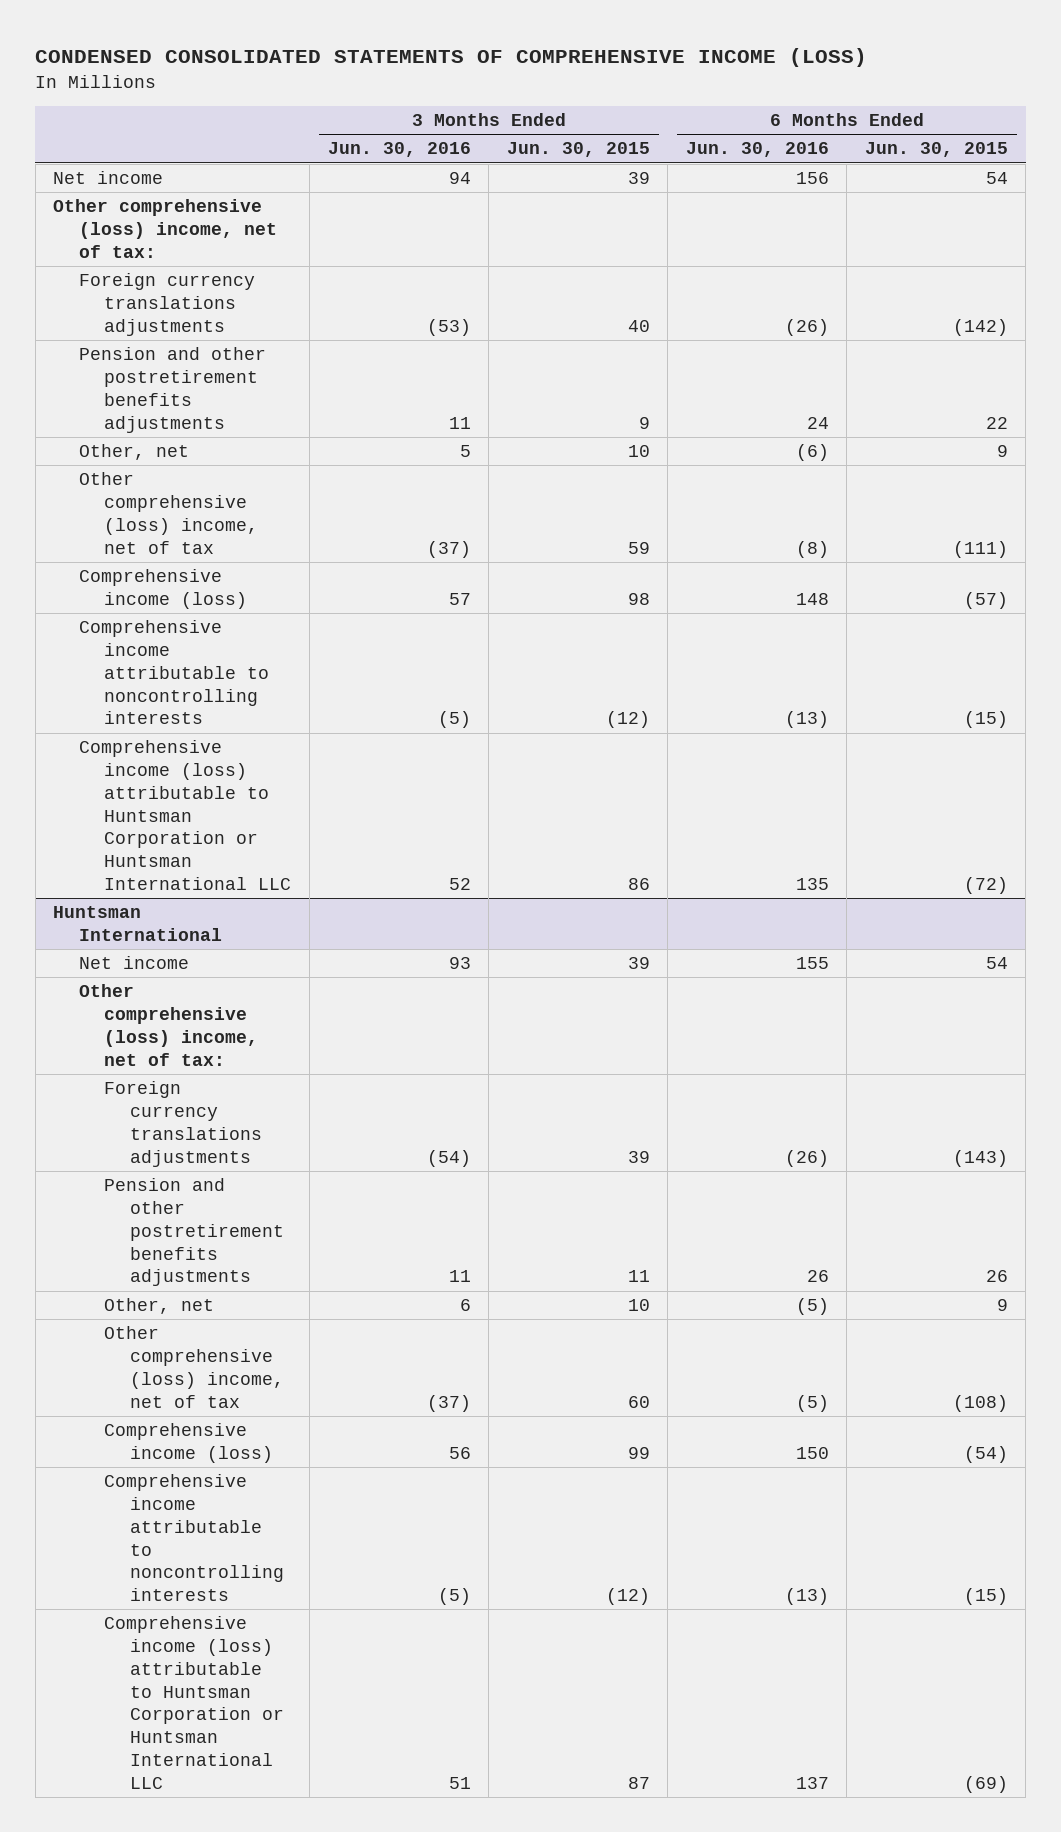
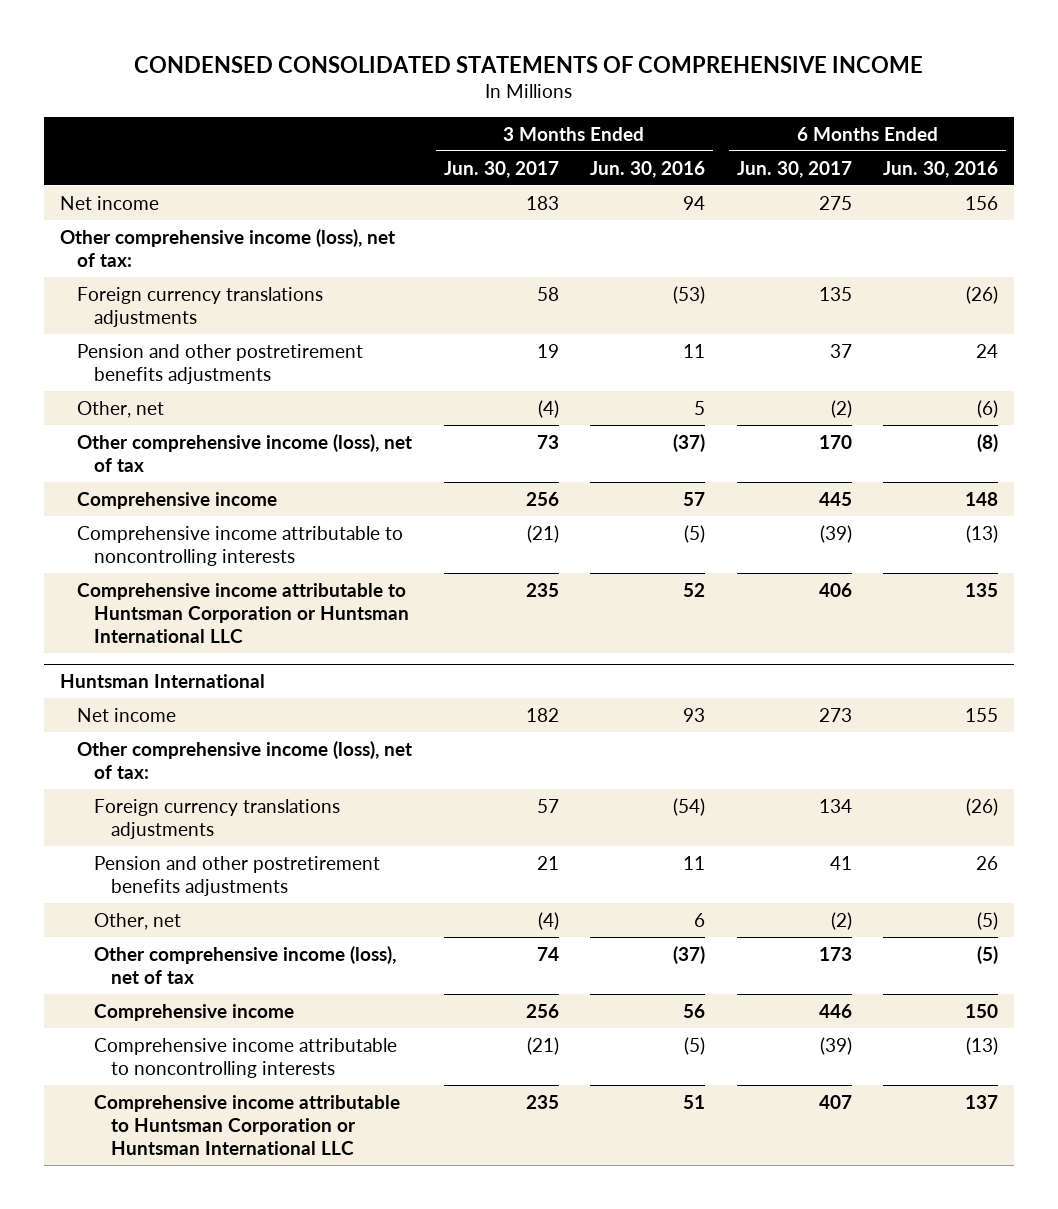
[35,48,868,68] CONDENSED CONSOLIDATED STATEMENTS OF COMPREHENSIVE INCOME (LOSS) -> [134,56,924,74] CONDENSED CONSOLIDATED STATEMENTS OF COMPREHENSIVE INCOME
[506,142,650,158] Jun. 30, 2015 -> none
[864,142,1008,158] Jun. 30, 2015 -> none
none -> [443,160,559,178] Jun. 30, 2017
none -> [736,160,852,178] Jun. 30, 2017
[53,199,277,258] Other comprehensive (loss) income, net of tax: -> [60,228,396,267] Other comprehensive income (loss), net of tax:
[78,472,259,554] Other comprehensive (loss) income, net of tax -> [76,433,412,472] Other comprehensive income (loss), net of tax
[78,569,248,609] Comprehensive income (loss) -> [76,491,277,509] Comprehensive income
[78,740,292,891] Comprehensive income (loss) attributable to Huntsman Corporation or Huntsman International LLC -> [76,582,409,643] Comprehensive income attributable to Huntsman Corporation or Huntsman International LLC
[78,984,259,1066] Other comprehensive (loss) income, net of tax: -> [76,740,412,779] Other comprehensive income (loss), net of tax:
[104,1326,285,1408] Other comprehensive (loss) income, net of tax -> [93,945,396,984] Other comprehensive income (loss), net of tax
[104,1423,274,1463] Comprehensive income (loss) -> [93,1003,294,1021] Comprehensive income
[104,1616,285,1789] Comprehensive income (loss) attributable to Huntsman Corporation or Huntsman International LLC -> [93,1094,400,1155] Comprehensive income attributable to Huntsman Corporation or Huntsman International LLC

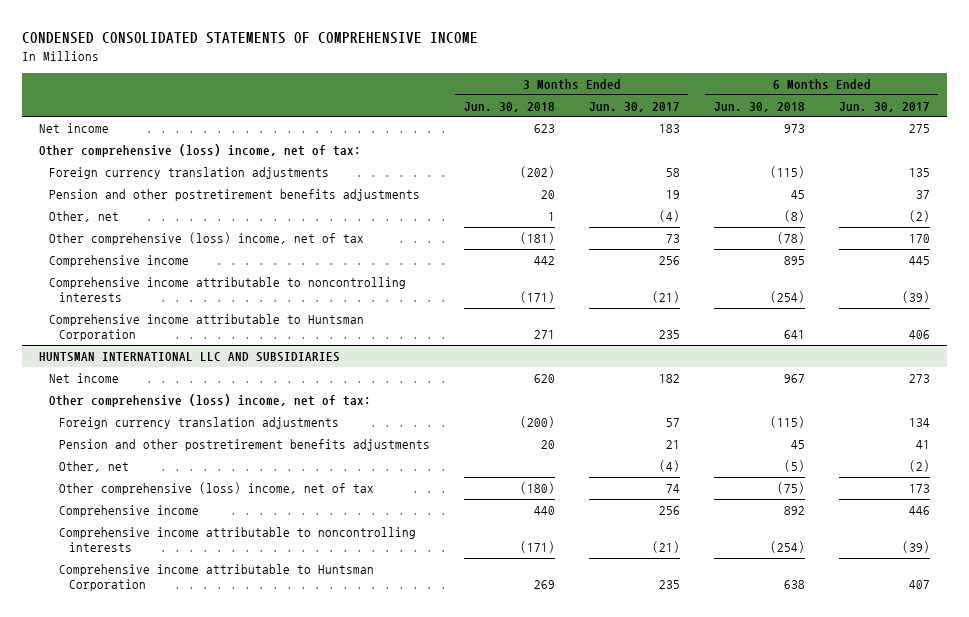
[590,160,706,178] Jun. 30, 2016 -> none
[883,160,999,178] Jun. 30, 2016 -> none
none -> [463,101,555,112] Jun. 30, 2018
none -> [713,101,805,112] Jun. 30, 2018
[60,228,396,267] Other comprehensive income (loss), net of tax: -> [39,143,362,157] Other comprehensive (loss) income, net of tax:
[76,286,323,327] Foreign currency translations adjustments -> [48,166,329,179] Foreign currency translation adjustments
[76,433,412,472] Other comprehensive income (loss), net of tax -> [48,231,364,245] Other comprehensive (loss) income, net of tax
[60,674,266,689] Huntsman International -> none
[76,582,409,643] Comprehensive income attributable to Huntsman Corporation or Huntsman International LLC -> [48,313,364,341] Comprehensive income attributable to Huntsman Corporation
none -> [39,351,341,362] HUNTSMAN INTERNATIONAL LLC AND SUBSIDIARIES
[76,740,412,779] Other comprehensive income (loss), net of tax: -> [48,393,371,407] Other comprehensive (loss) income, net of tax:
[93,798,340,839] Foreign currency translations adjustments -> [58,416,339,429] Foreign currency translation adjustments
[93,945,396,984] Other comprehensive income (loss), net of tax -> [58,481,374,495] Other comprehensive (loss) income, net of tax
[93,1094,400,1155] Comprehensive income attributable to Huntsman Corporation or Huntsman International LLC -> [58,563,374,591] Comprehensive income attributable to Huntsman Corporation

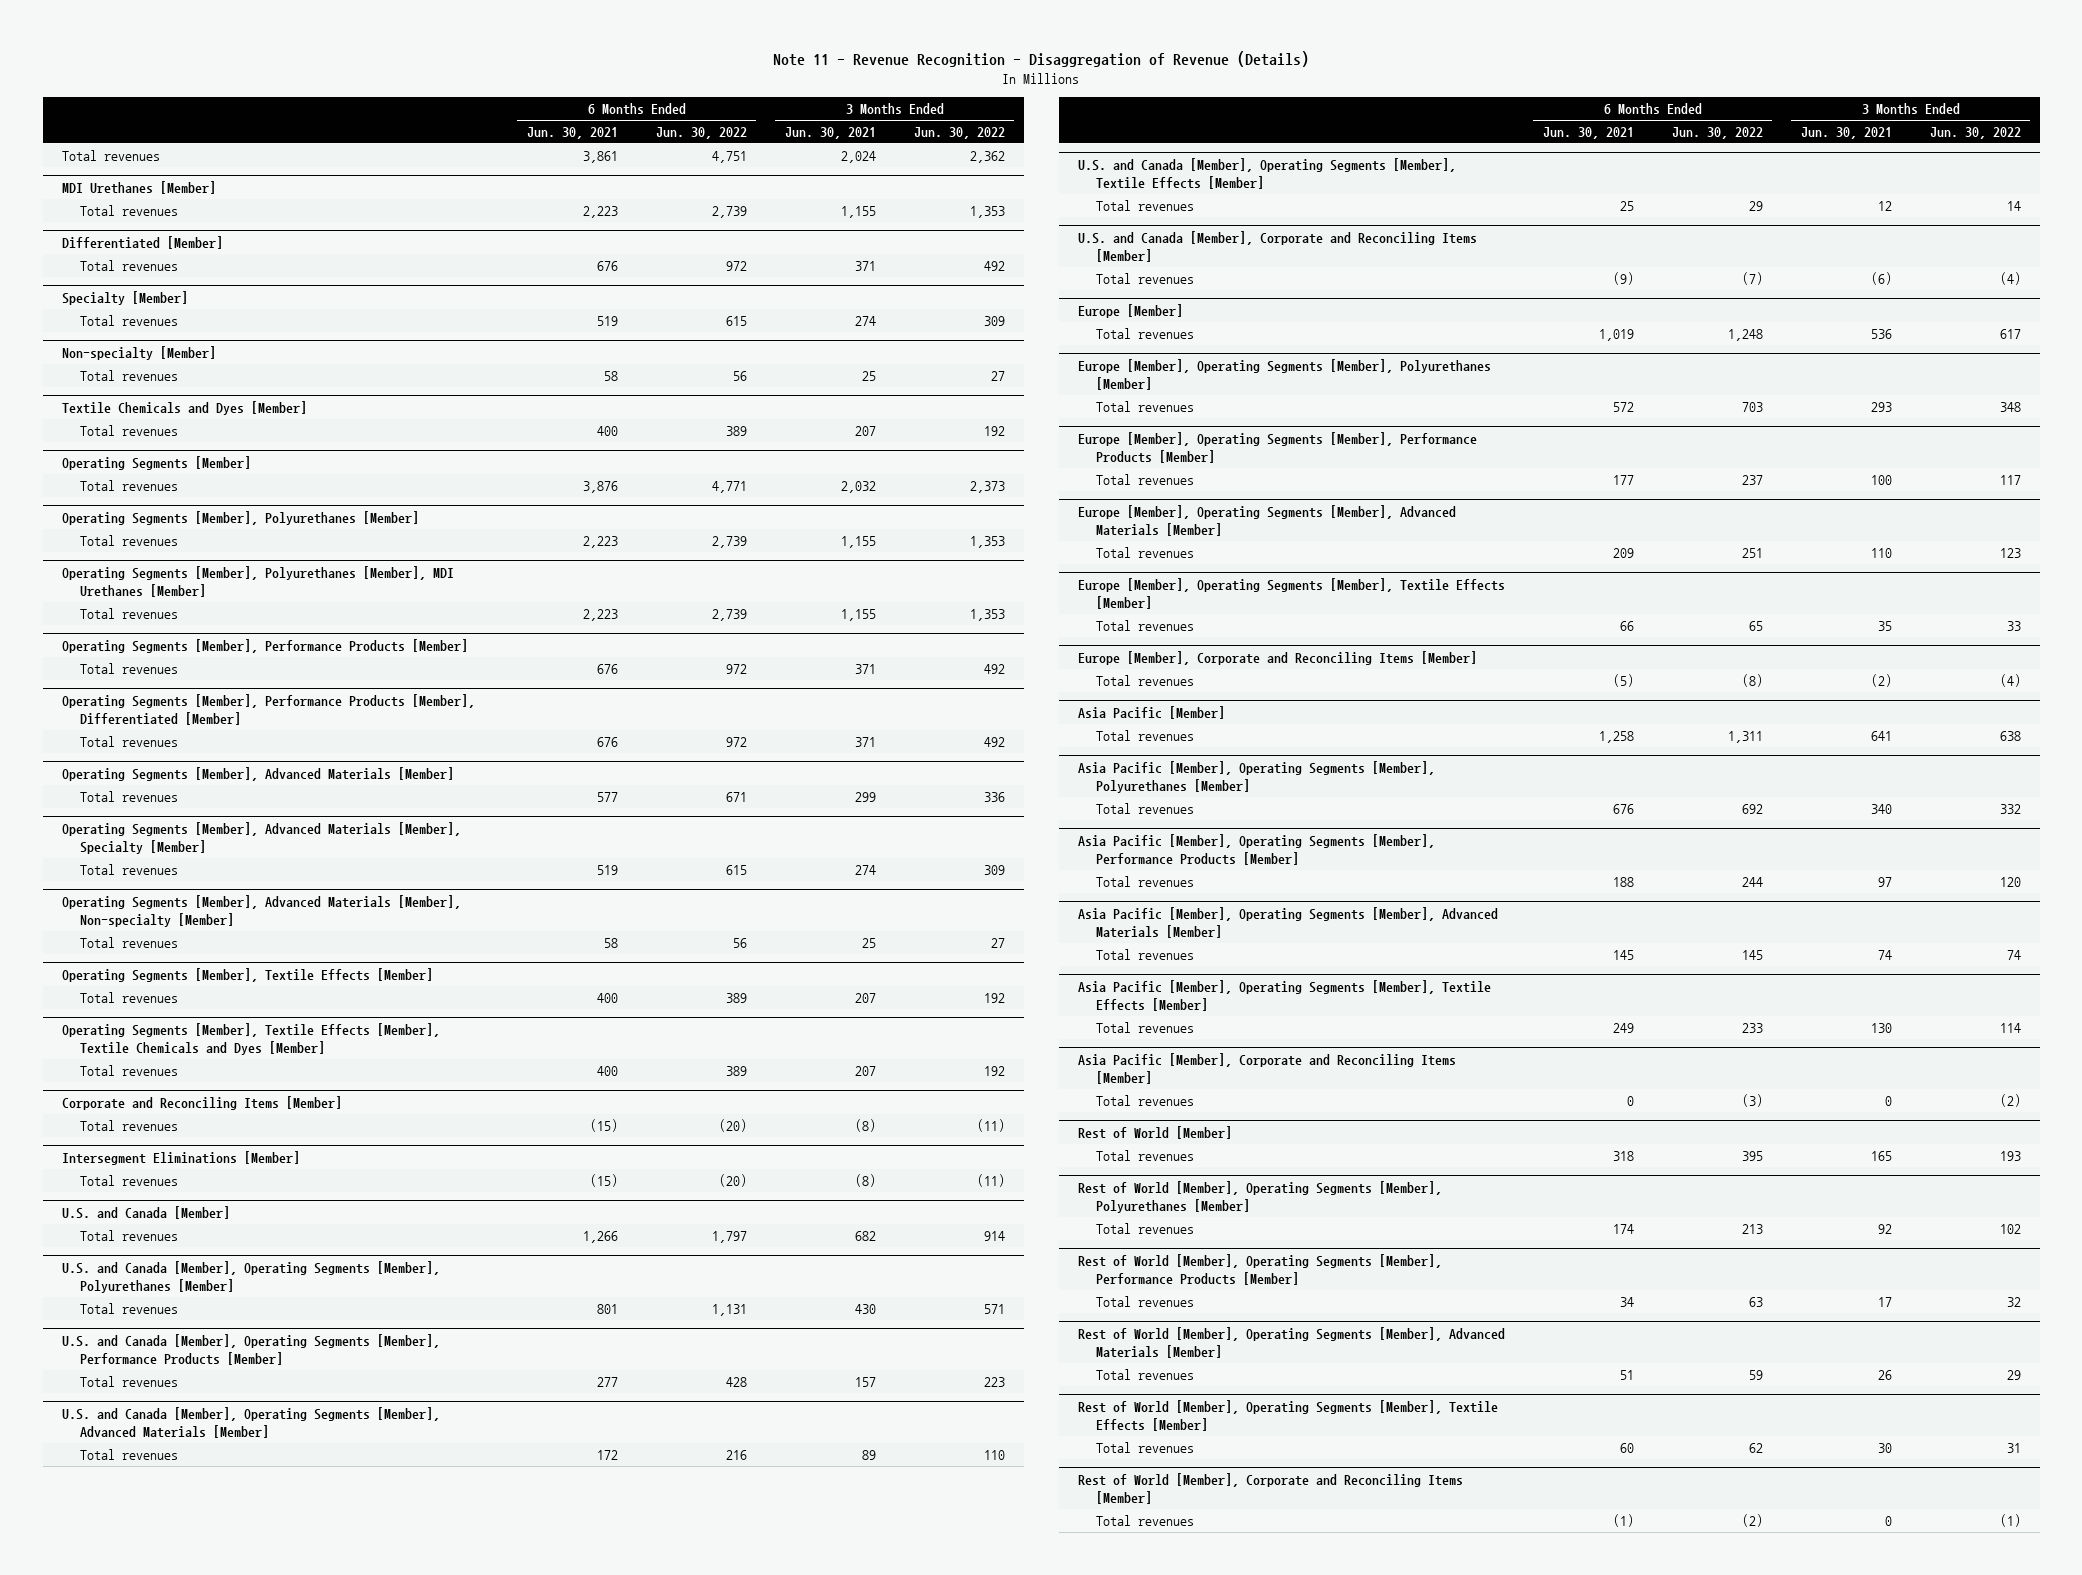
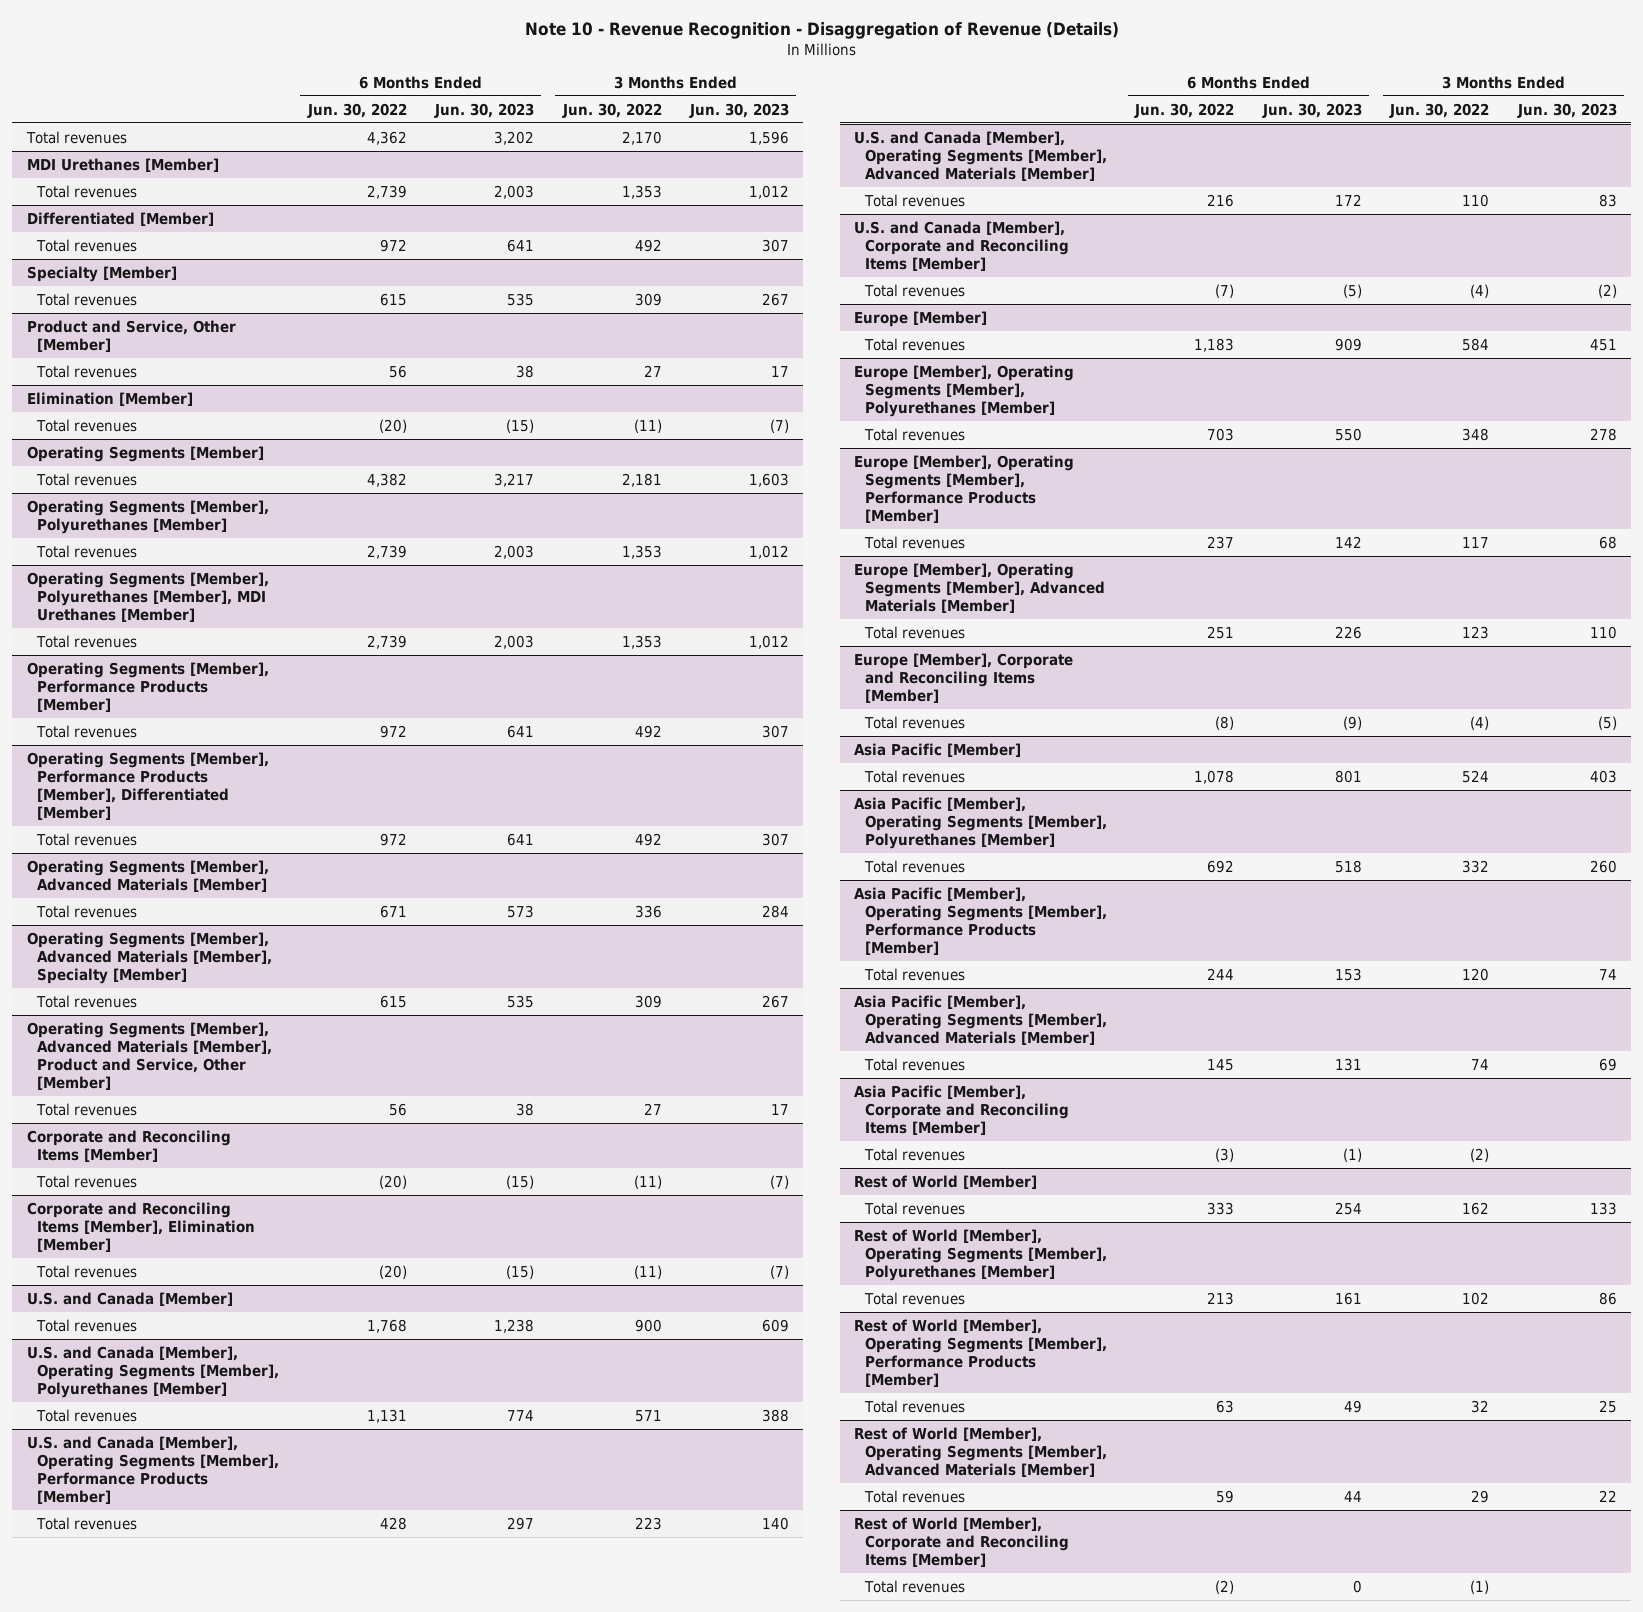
[773,51,1310,68] Note 11 - Revenue Recognition - Disaggregation of Revenue (Details) -> [524,22,1119,40] Note 10 - Revenue Recognition - Disaggregation of Revenue (Details)
[526,127,618,140] Jun. 30, 2021 -> none
[784,127,876,140] Jun. 30, 2021 -> none
none -> [434,102,535,118] Jun. 30, 2023
none -> [689,102,790,118] Jun. 30, 2023
[711,150,747,163] 4,751 -> [366,130,407,145] 4,362
[969,150,1005,163] 2,362 -> [621,130,662,145] 2,170
[61,345,216,360] Non-specialty [Member] -> none
none -> [26,319,236,352] Product and Service, Other [Member]
[61,400,307,415] Textile Chemicals and Dyes [Member] -> none
none -> [26,391,193,406] Elimination [Member]
[725,425,747,436] 389 -> [378,418,407,433] (20)
[983,425,1005,436] 192 -> [633,418,662,433] (11)
[711,480,747,493] 4,771 -> [366,472,407,487] 4,382
[969,480,1005,493] 2,373 -> [621,472,662,487] 2,181
[61,894,461,927] Operating Segments [Member], Advanced Materials [Member], Non-specialty [Member] -> none
none -> [26,1021,272,1091] Operating Segments [Member], Advanced Materials [Member], Product and Service, Other [Member]
[61,967,433,982] Operating Segments [Member], Textile Effects [Member] -> none
[79,991,178,1003] Total revenues -> none
[61,1022,440,1055] Operating Segments [Member], Textile Effects [Member], Textile Chemicals and Dyes [Member] -> none
[79,1064,178,1076] Total revenues -> none
[61,1150,300,1165] Intersegment Eliminations [Member] -> none
none -> [26,1201,255,1252] Corporate and Reconciling Items [Member], Elimination [Member]
[711,1230,747,1243] 1,797 -> [366,1318,407,1333] 1,768
[983,1230,1005,1241] 914 -> [634,1318,662,1332] 900
[1077,157,1456,189] U.S. and Canada [Member], Operating Segments [Member], Textile Effects [Member] -> none
[1096,199,1195,211] Total revenues -> none
[1727,328,1763,341] 1,248 -> [1194,337,1235,352] 1,183
[1999,328,2021,339] 617 -> [1462,337,1490,351] 584
[1077,577,1505,609] Europe [Member], Operating Segments [Member], Textile Effects [Member] -> none
[1096,619,1195,631] Total revenues -> none
[1727,730,1763,743] 1,311 -> [1194,769,1235,784] 1,078
[1999,730,2021,741] 638 -> [1462,769,1490,783] 524
[1077,979,1491,1011] Asia Pacific [Member], Operating Segments [Member], Textile Effects [Member] -> none
[1096,1021,1195,1033] Total revenues -> none
[1741,1150,1763,1161] 395 -> [1207,1201,1235,1215] 333
[1999,1150,2021,1161] 193 -> [1462,1201,1490,1215] 162
[1077,1399,1498,1431] Rest of World [Member], Operating Segments [Member], Textile Effects [Member] -> none
[1096,1441,1195,1453] Total revenues -> none

